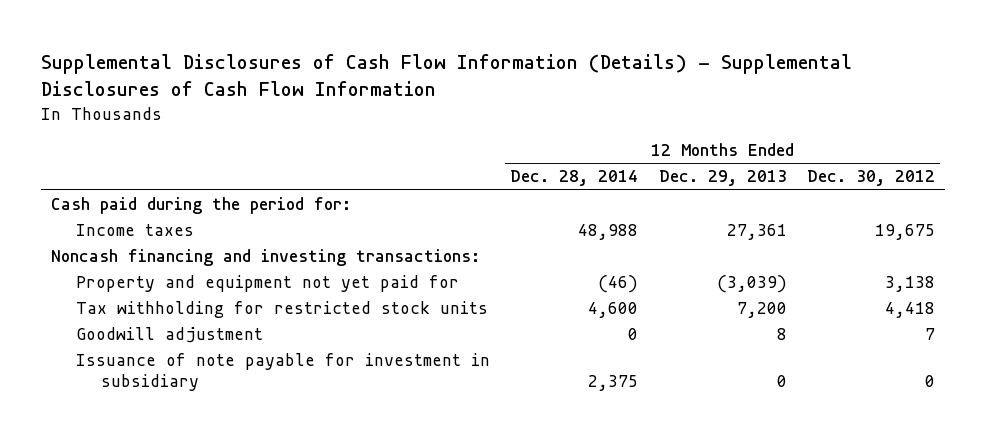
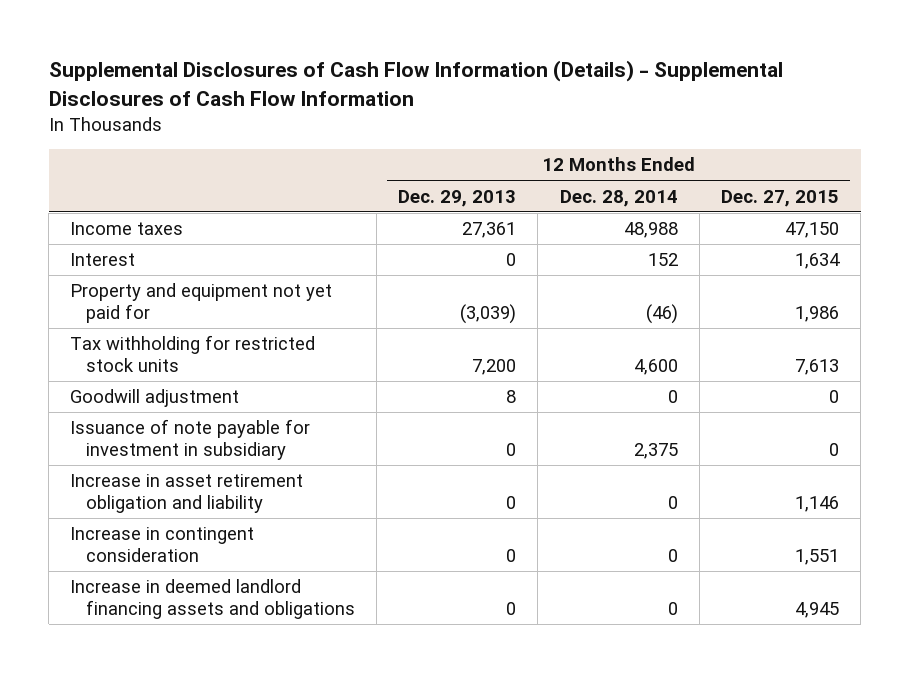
[807,170,936,187] Dec. 30, 2012 -> none
none -> [721,189,840,207] Dec. 27, 2015
[51,197,352,215] Cash paid during the period for: -> none
[51,249,481,267] Noncash financing and investing transactions: -> none
none -> [70,253,136,267] Interest
none -> [70,474,304,514] Increase in asset retirement obligation and liability
none -> [70,527,255,563] Increase in contingent consideration
none -> [70,579,355,620] Increase in deemed landlord financing assets and obligations

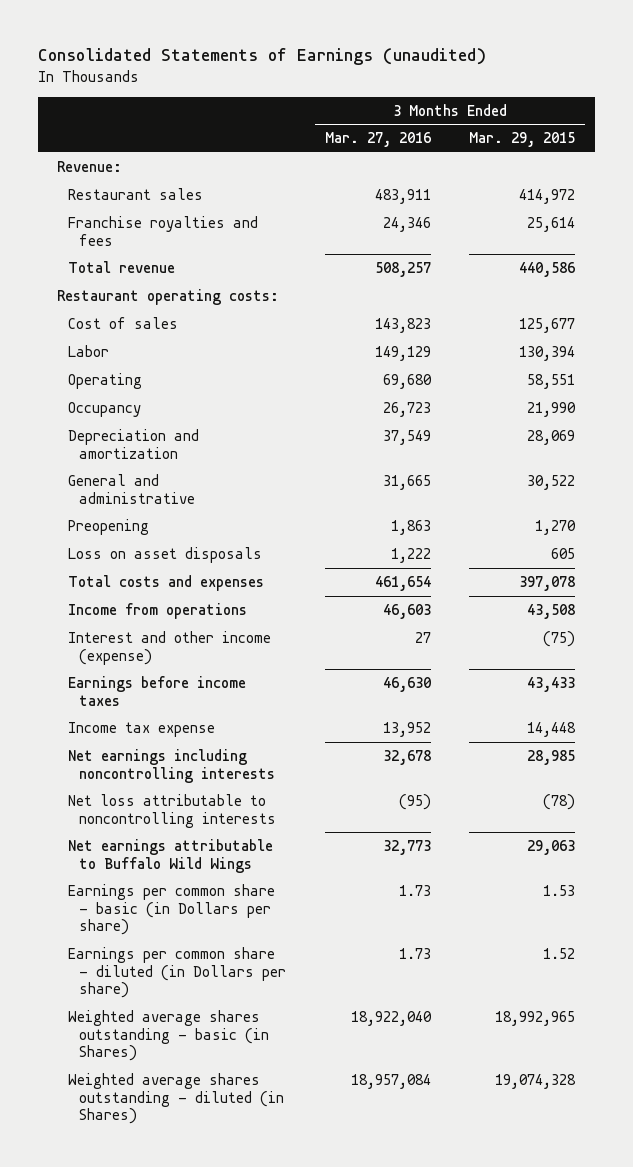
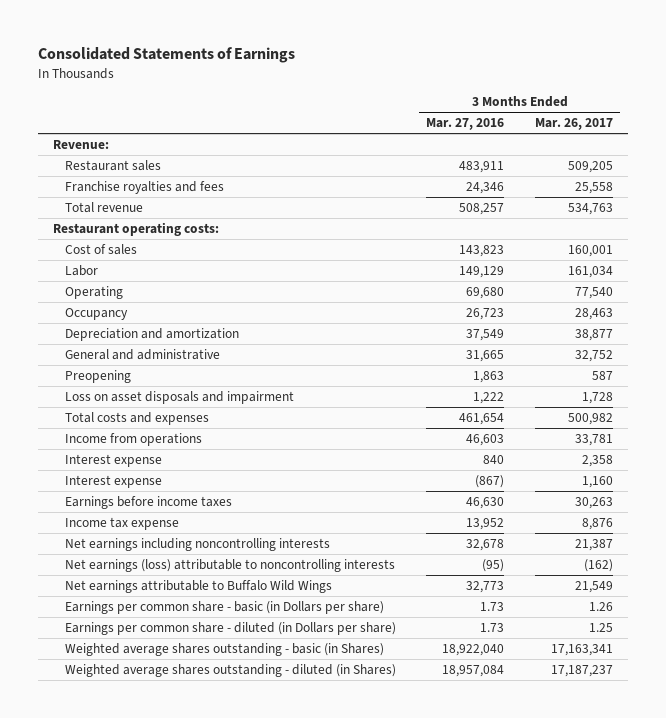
[38,48,487,66] Consolidated Statements of Earnings (unaudited) -> [37,47,295,64] Consolidated Statements of Earnings
[469,132,576,148] Mar. 29, 2015 -> none
none -> [534,118,613,131] Mar. 26, 2017
[68,546,263,563] Loss on asset disposals -> [64,390,294,404] Loss on asset disposals and impairment
none -> [64,453,162,467] Interest expense
[68,630,272,665] Interest and other income (expense) -> [64,474,162,488] Interest expense
[414,631,431,643] 27 -> [475,474,505,488] (867)
[68,793,276,828] Net loss attributable to noncontrolling interests -> [64,558,395,572] Net earnings (loss) attributable to noncontrolling interests

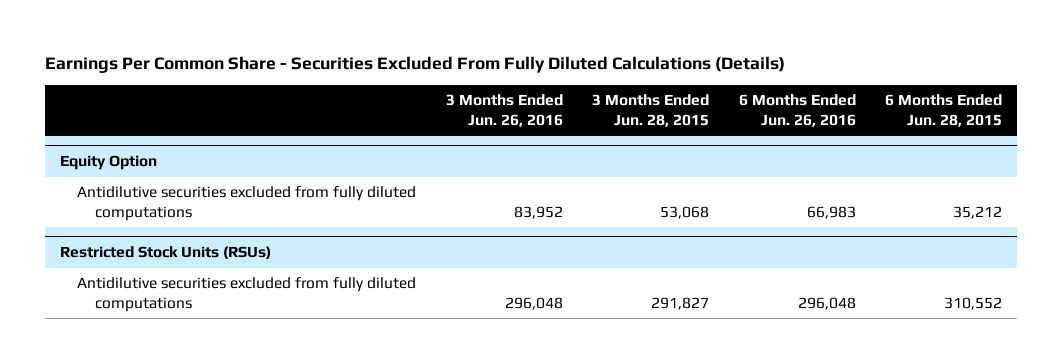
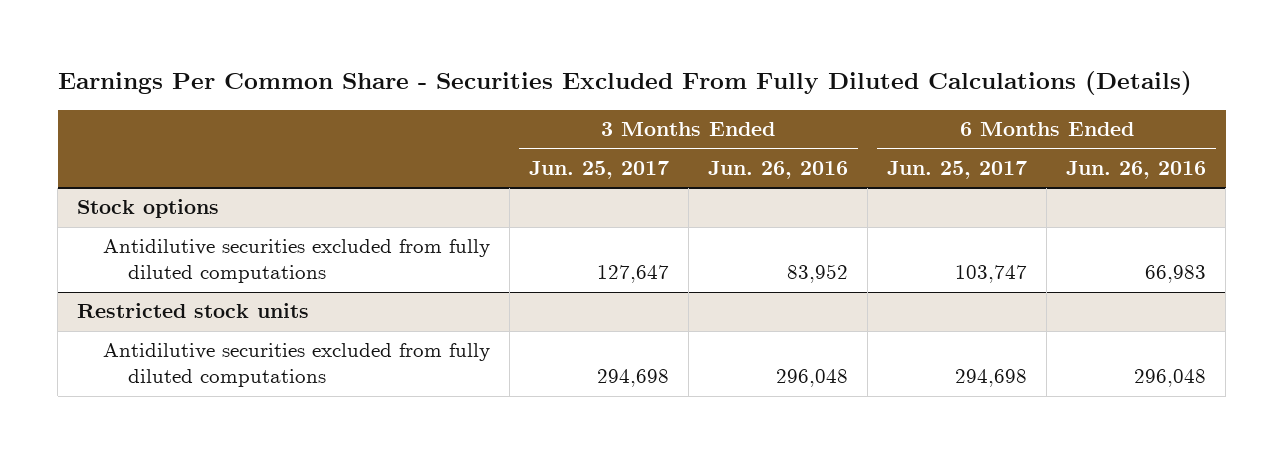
[592,93,710,127] 3 Months Ended Jun. 28, 2015 -> none
[885,93,1003,127] 6 Months Ended Jun. 28, 2015 -> none
none -> [528,160,669,179] Jun. 25, 2017
none -> [887,160,1028,179] Jun. 25, 2017
[60,155,158,171] Equity Option -> [77,199,220,219] Stock options
[60,246,272,260] Restricted Stock Units (RSUs) -> [77,303,310,319] Restricted stock units

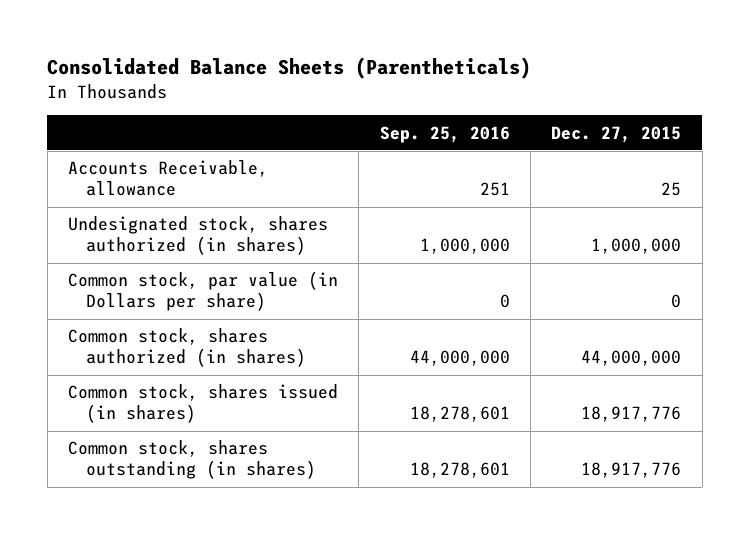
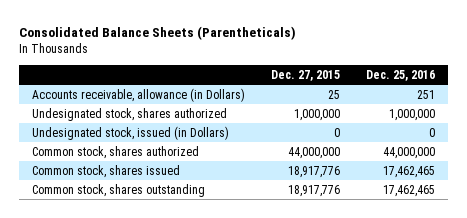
[379,125,510,143] Sep. 25, 2016 -> none
none -> [366,69,436,81] Dec. 25, 2016
[68,271,339,312] Common stock, par value (in Dollars per share) -> none
[68,160,269,197] Accounts Receivable, allowance -> [31,87,245,102] Accounts receivable, allowance (in Dollars)
[68,216,329,256] Undesignated stock, shares authorized (in shares) -> [31,107,227,121] Undesignated stock, shares authorized
none -> [31,125,229,140] Undesignated stock, issued (in Dollars)
[68,328,306,368] Common stock, shares authorized (in shares) -> [31,145,199,159] Common stock, shares authorized
[68,384,339,424] Common stock, shares issued (in shares) -> [31,164,180,178] Common stock, shares issued
[68,440,316,480] Common stock, shares outstanding (in shares) -> [31,183,205,197] Common stock, shares outstanding

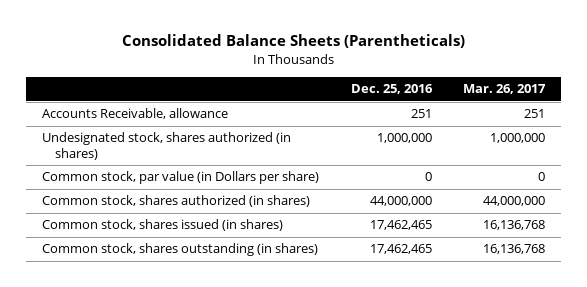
[271,69,341,81] Dec. 27, 2015 -> none
none -> [463,84,547,95] Mar. 26, 2017
[31,125,229,140] Undesignated stock, issued (in Dollars) -> none
[31,87,245,102] Accounts receivable, allowance (in Dollars) -> [42,108,229,120] Accounts Receivable, allowance
[31,107,227,121] Undesignated stock, shares authorized -> [42,132,292,160] Undesignated stock, shares authorized (in shares)
none -> [42,171,320,185] Common stock, par value (in Dollars per share)
[31,145,199,159] Common stock, shares authorized -> [42,195,311,208] Common stock, shares authorized (in shares)
[31,164,180,178] Common stock, shares issued -> [42,219,284,232] Common stock, shares issued (in shares)
[31,183,205,197] Common stock, shares outstanding -> [42,243,319,257] Common stock, shares outstanding (in shares)

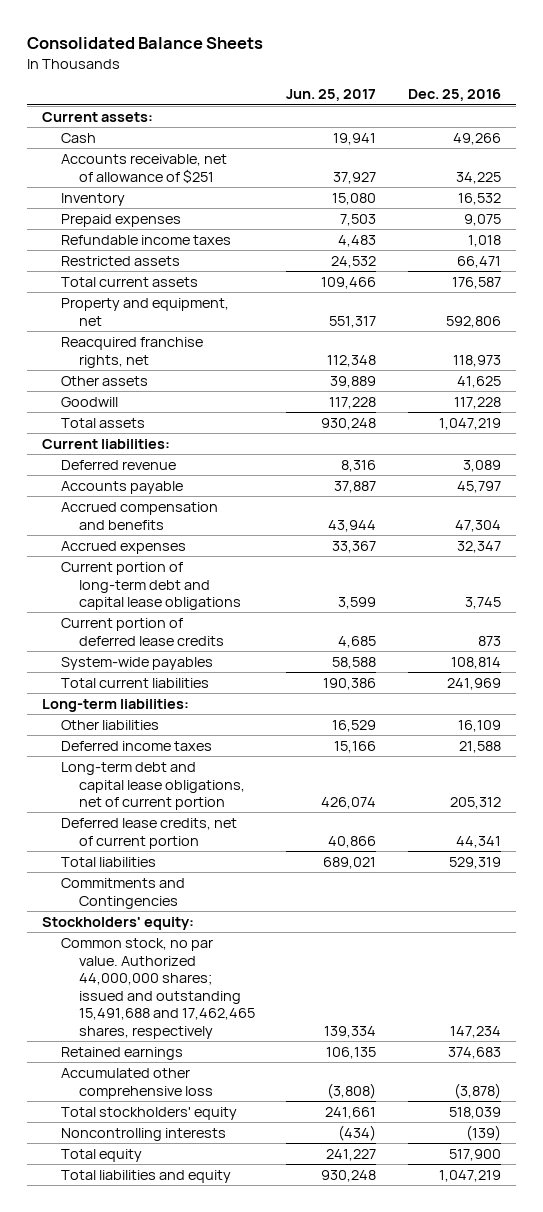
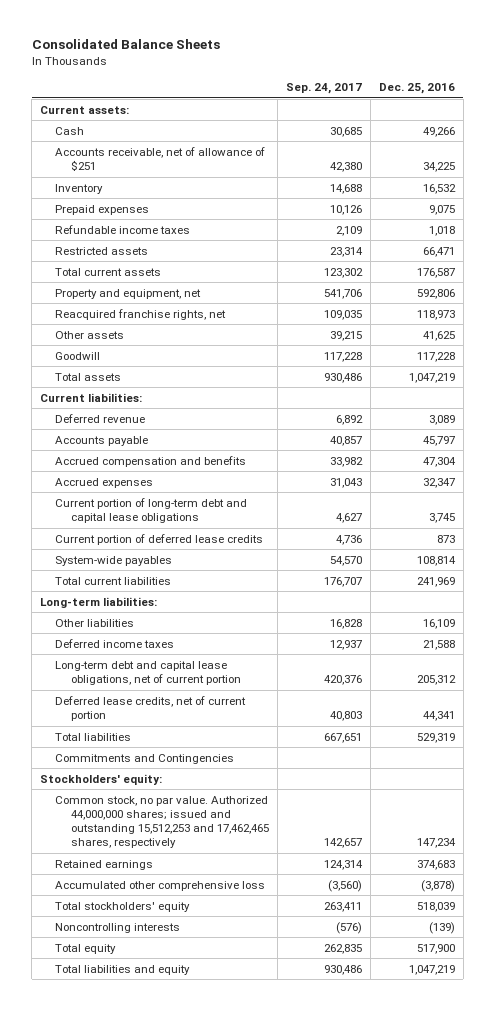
[286,89,377,102] Jun. 25, 2017 -> none
none -> [285,83,362,95] Sep. 24, 2017
[60,937,255,1040] Common stock, no par value. Authorized 44,000,000 shares; issued and outstanding 15,491,688 and 17,462,465 shares, respectively -> [55,795,269,849] Common stock, no par value. Authorized 44,000,000 shares; issued and outstanding 15,512,253 and 17,462,465 shares, respectively

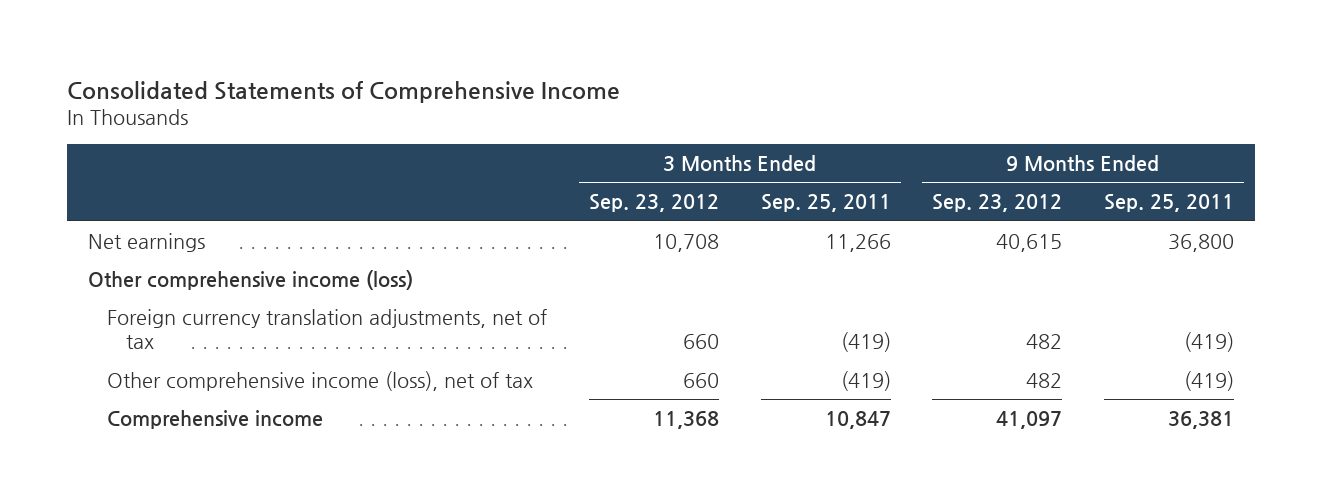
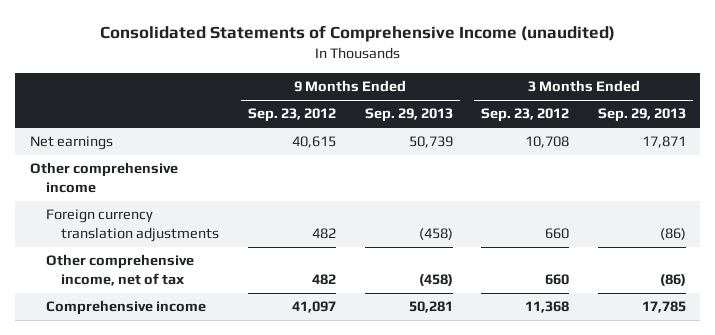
[67,80,621,103] Consolidated Statements of Comprehensive Income -> [99,25,615,43] Consolidated Statements of Comprehensive Income (unaudited)
[760,194,891,213] Sep. 25, 2011 -> none
[1103,194,1234,213] Sep. 25, 2011 -> none
none -> [364,108,453,123] Sep. 29, 2013
none -> [597,108,686,123] Sep. 29, 2013
[88,270,414,291] Other comprehensive income (loss) -> [29,162,178,194] Other comprehensive income
[107,309,548,350] Foreign currency translation adjustments, net of tax -> [45,209,220,243] Foreign currency translation adjustments
[107,371,534,392] Other comprehensive income (loss), net of tax -> [45,254,194,287] Other comprehensive income, net of tax

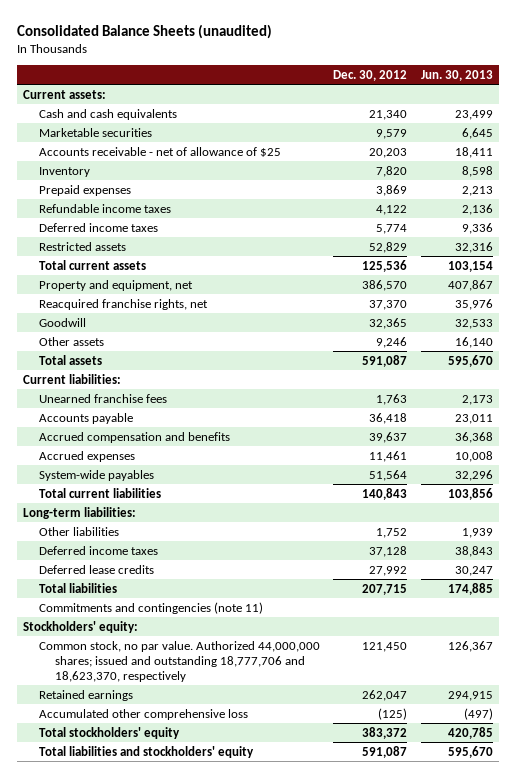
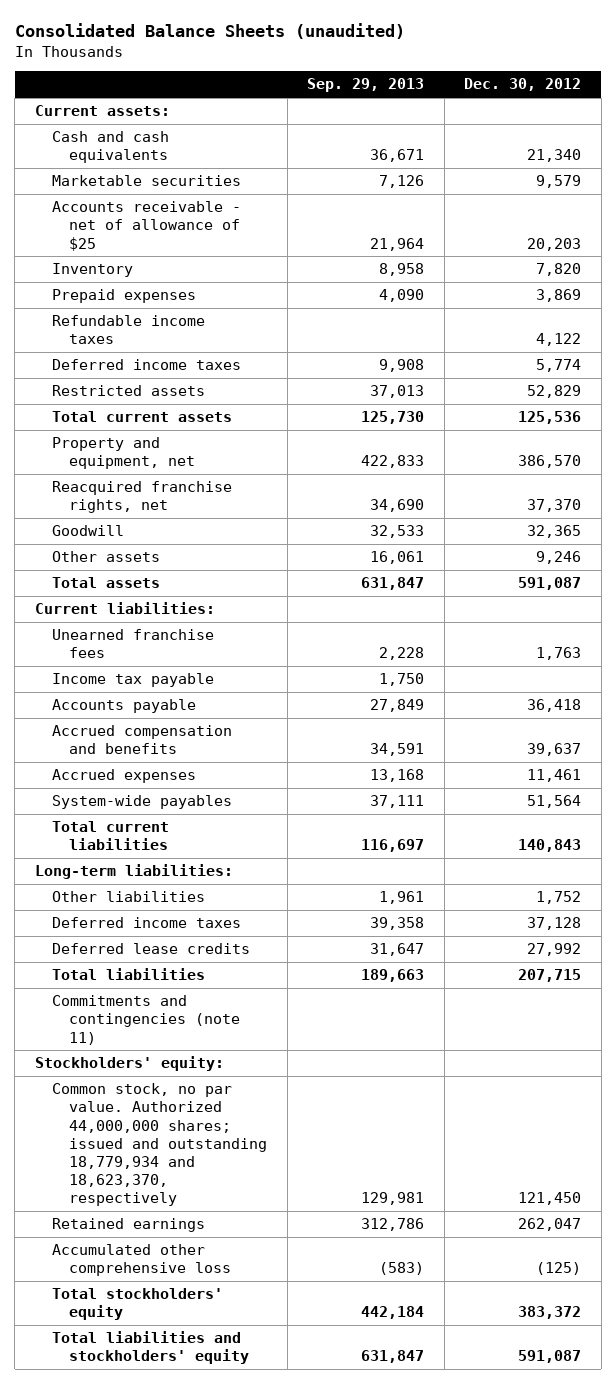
[420,69,493,81] Jun. 30, 2013 -> none
none -> [307,78,425,93] Sep. 29, 2013
none -> [52,673,215,688] Income tax payable
[38,640,320,682] Common stock, no par value. Authorized 44,000,000 shares; issued and outstanding 18,777,706 and 18,623,370, respectively -> [52,1083,268,1207] Common stock, no par value. Authorized 44,000,000 shares; issued and outstanding 18,779,934 and 18,623,370, respectively

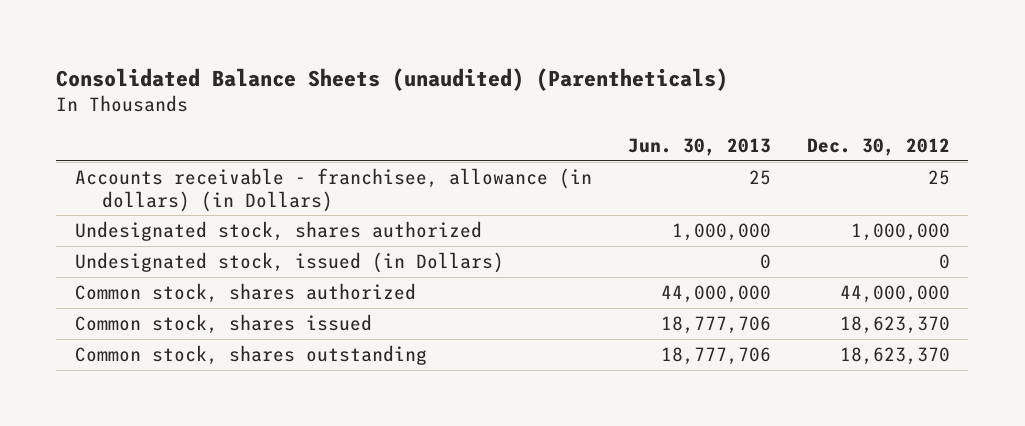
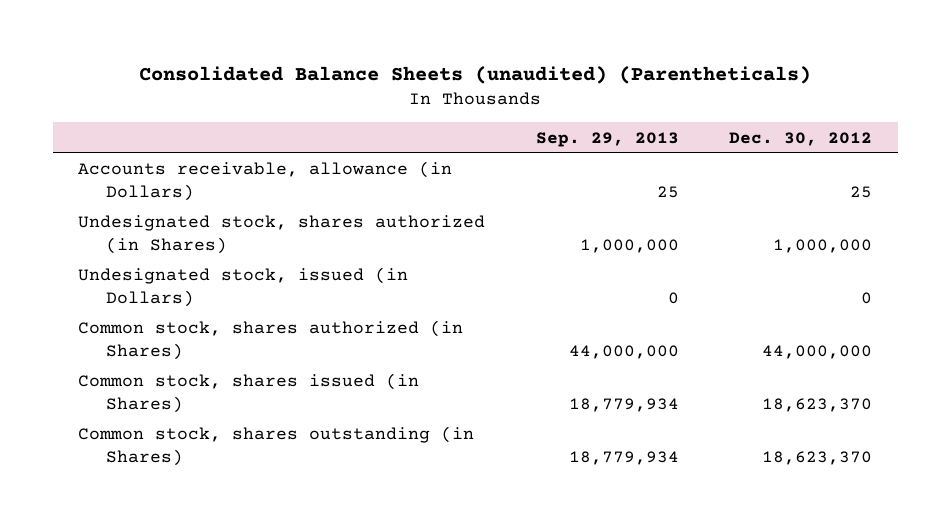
[627,137,771,156] Jun. 30, 2013 -> none
none -> [535,131,679,147] Sep. 29, 2013
[74,167,592,212] Accounts receivable - franchisee, allowance (in dollars) (in Dollars) -> [78,161,453,201] Accounts receivable, allowance (in Dollars)
[74,220,482,241] Undesignated stock, shares authorized -> [78,215,486,254] Undesignated stock, shares authorized (in Shares)
[74,282,416,303] Common stock, shares authorized -> [78,320,464,360] Common stock, shares authorized (in Shares)
[74,313,372,334] Common stock, shares issued -> [78,373,420,413] Common stock, shares issued (in Shares)
[74,344,427,365] Common stock, shares outstanding -> [78,426,475,466] Common stock, shares outstanding (in Shares)

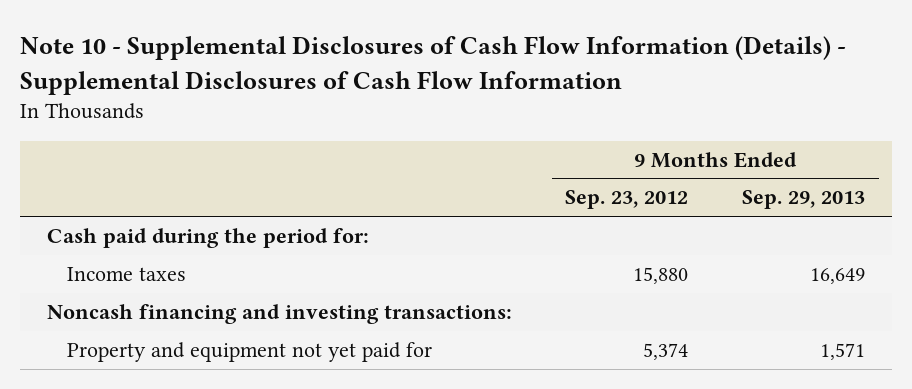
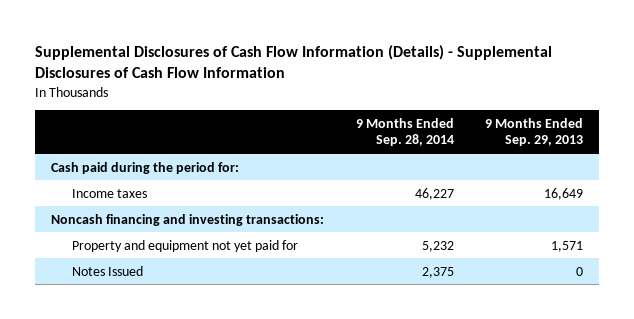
[19,36,846,95] Note 10 - Supplemental Disclosures of Cash Flow Information (Details) - Supplemental Disclosures of Cash Flow Information -> [35,44,553,79] Supplemental Disclosures of Cash Flow Information (Details) - Supplemental Disclosures of Cash Flow Information
[565,190,689,210] Sep. 23, 2012 -> none
none -> [355,117,454,147] 9 Months Ended Sep. 28, 2014
none -> [71,265,143,276] Notes Issued

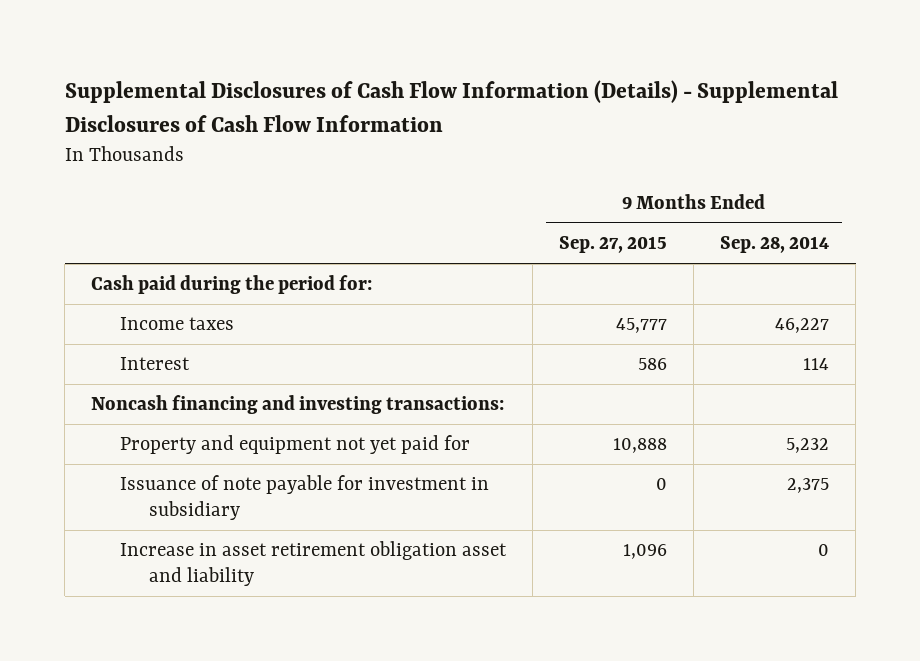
[485,117,584,147] 9 Months Ended Sep. 29, 2013 -> none
none -> [559,236,668,254] Sep. 27, 2015
none -> [120,357,191,371] Interest
[71,265,143,276] Notes Issued -> [120,475,490,520] Issuance of note payable for investment in subsidiary
none -> [120,541,508,586] Increase in asset retirement obligation asset and liability

